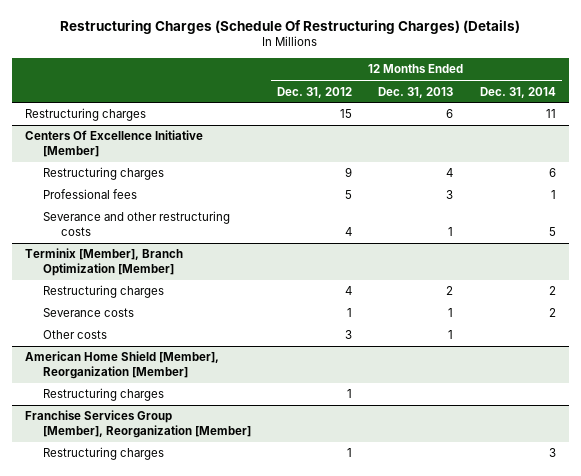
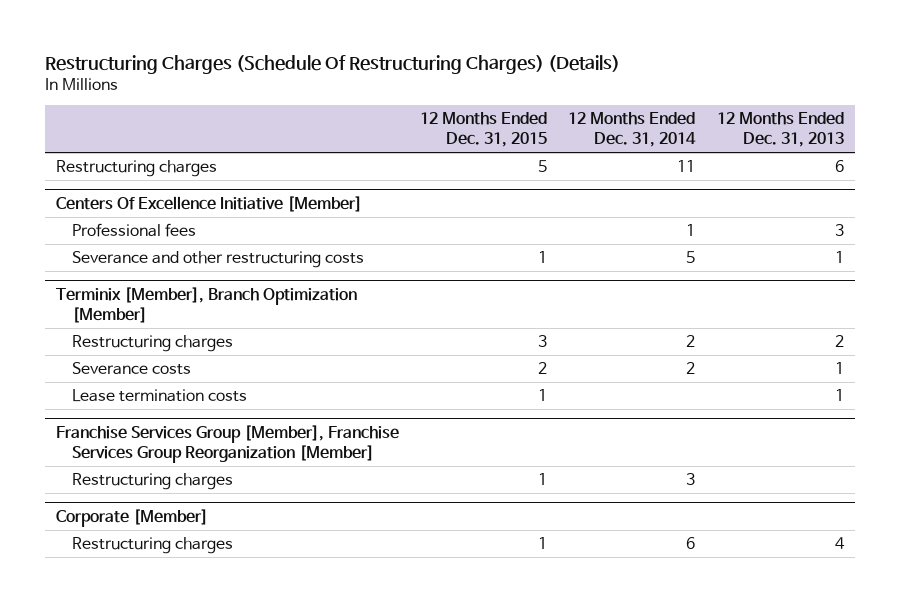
[277,86,353,98] Dec. 31, 2012 -> none
none -> [419,112,547,147] 12 Months Ended Dec. 31, 2015
[43,167,165,181] Restructuring charges -> none
[43,330,108,340] Other costs -> none
[25,351,220,379] American Home Shield [Member], Reorganization [Member] -> none
[43,388,165,402] Restructuring charges -> none
none -> [71,389,247,403] Lease termination costs
[25,410,252,438] Franchise Services Group [Member], Reorganization [Member] -> [55,425,399,463] Franchise Services Group [Member], Franchise Services Group Reorganization [Member]
none -> [55,509,208,528] Corporate [Member]
none -> [71,537,233,555] Restructuring charges

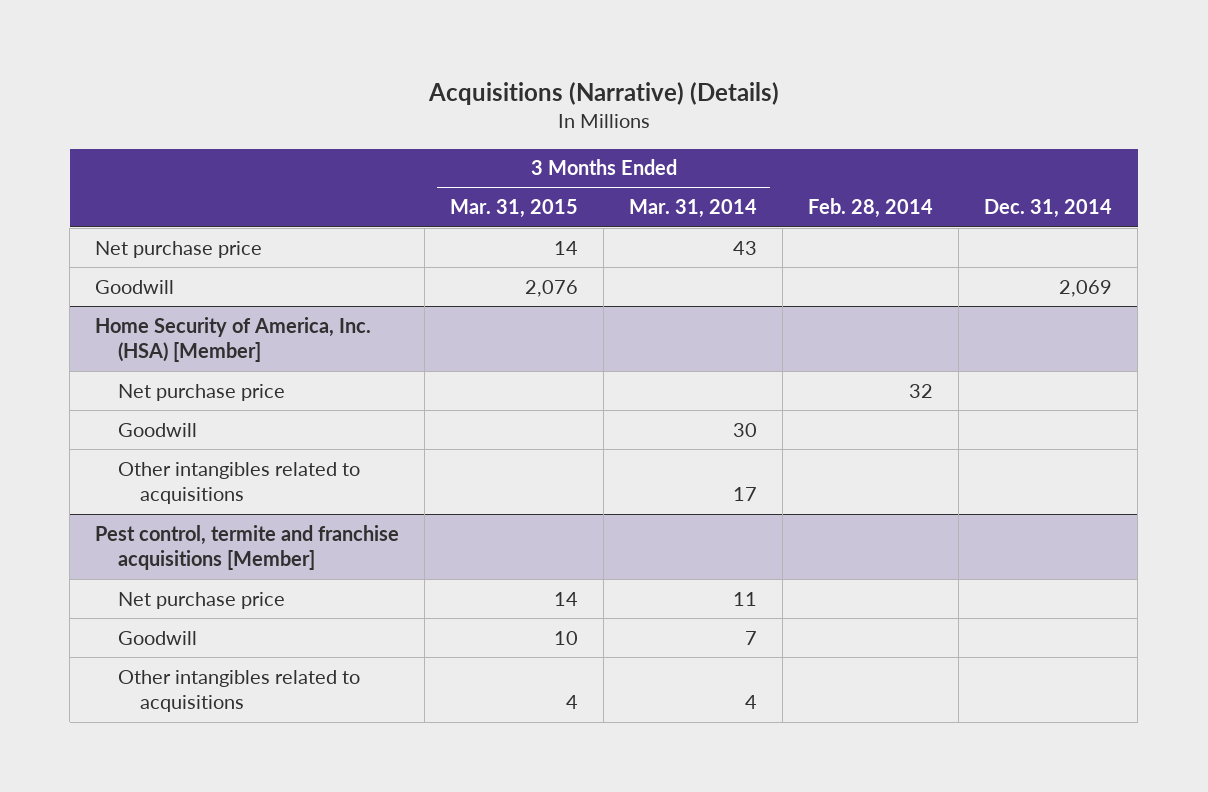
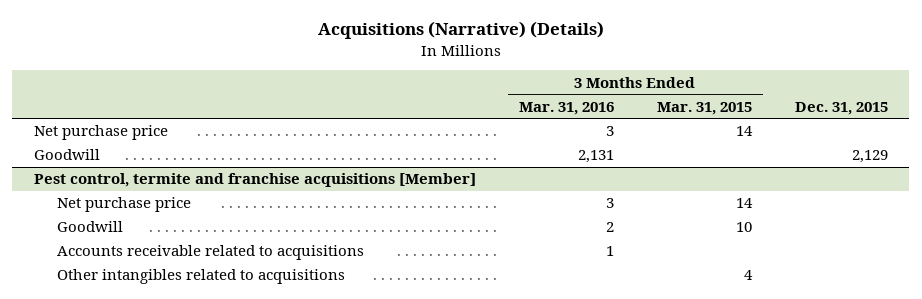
[629,199,758,219] Mar. 31, 2014 -> none
[808,198,934,219] Feb. 28, 2014 -> none
[984,199,1113,219] Dec. 31, 2014 -> none
none -> [518,101,614,115] Mar. 31, 2016
none -> [794,101,888,115] Dec. 31, 2015
[95,279,175,294] Goodwill -> none
[95,316,372,363] Home Security of America, Inc. (HSA) [Member] -> none
[117,383,285,401] Net purchase price -> none
[117,461,360,505] Other intangibles related to acquisitions -> none
none -> [57,245,365,261] Accounts receivable related to acquisitions

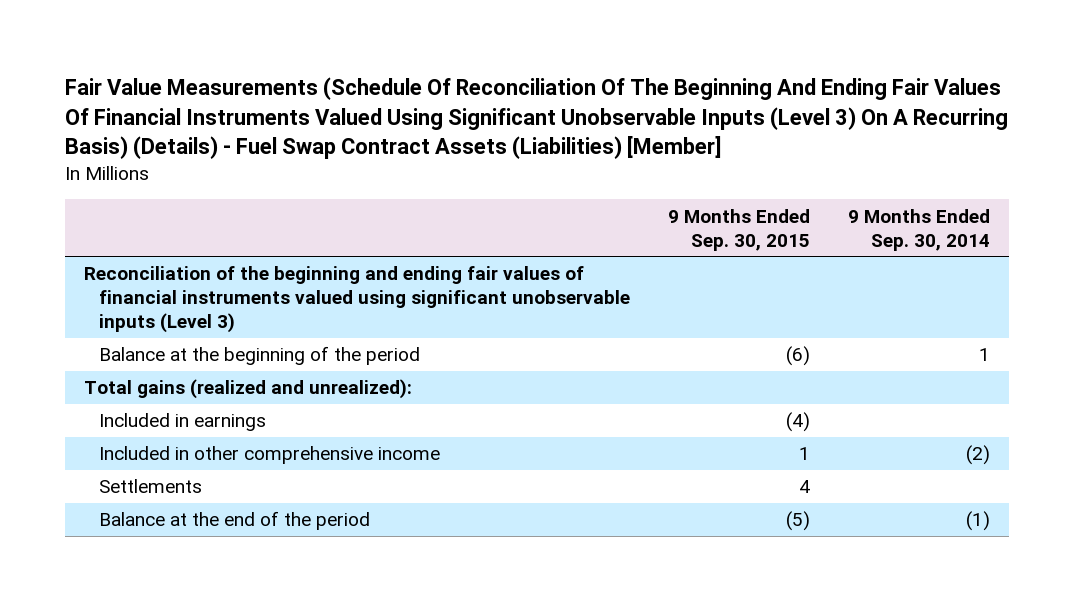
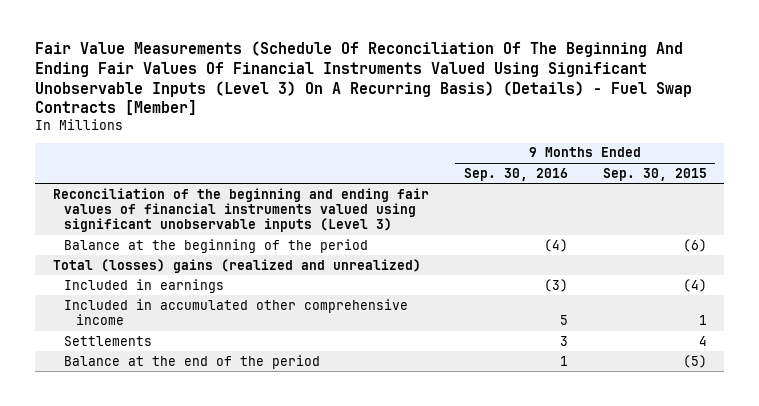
[64,76,1008,160] Fair Value Measurements (Schedule Of Reconciliation Of The Beginning And Ending Fair Values Of Financial Instruments Valued Using Significant Unobservable Inputs (Level 3) On A Recurring Basis) (Details) - Fuel Swap Contract Assets (Liabilities) [Member] -> [34,41,692,116] Fair Value Measurements (Schedule Of Reconciliation Of The Beginning And Ending Fair Values Of Financial Instruments Valued Using Significant Unobservable Inputs (Level 3) On A Recurring Basis) (Details) - Fuel Swap Contracts [Member]
[847,208,990,251] 9 Months Ended Sep. 30, 2014 -> none
none -> [463,167,568,181] Sep. 30, 2016
[83,379,412,400] Total gains (realized and unrealized): -> [52,258,421,273] Total (losses) gains (realized and unrealized)
[99,446,441,465] Included in other comprehensive income -> [64,298,409,326] Included in accumulated other comprehensive income

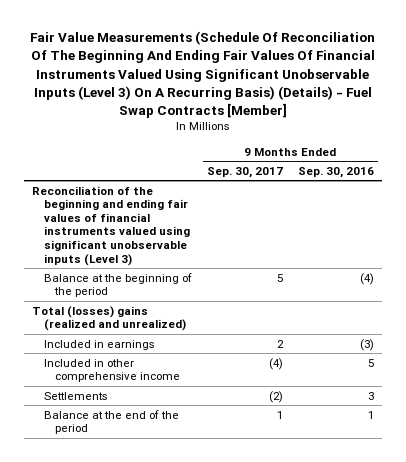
[602,167,707,181] Sep. 30, 2015 -> none
none -> [206,166,283,178] Sep. 30, 2017
[64,298,409,326] Included in accumulated other comprehensive income -> [43,358,181,383] Included in other comprehensive income

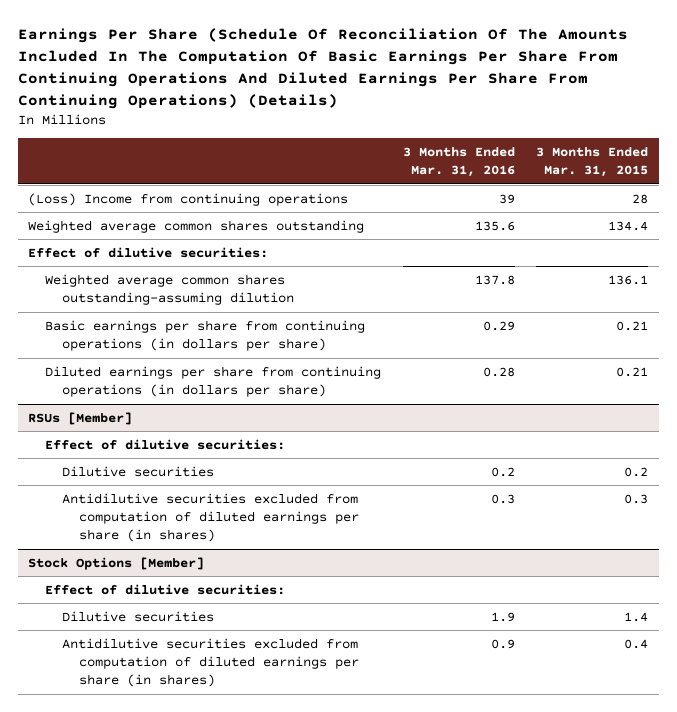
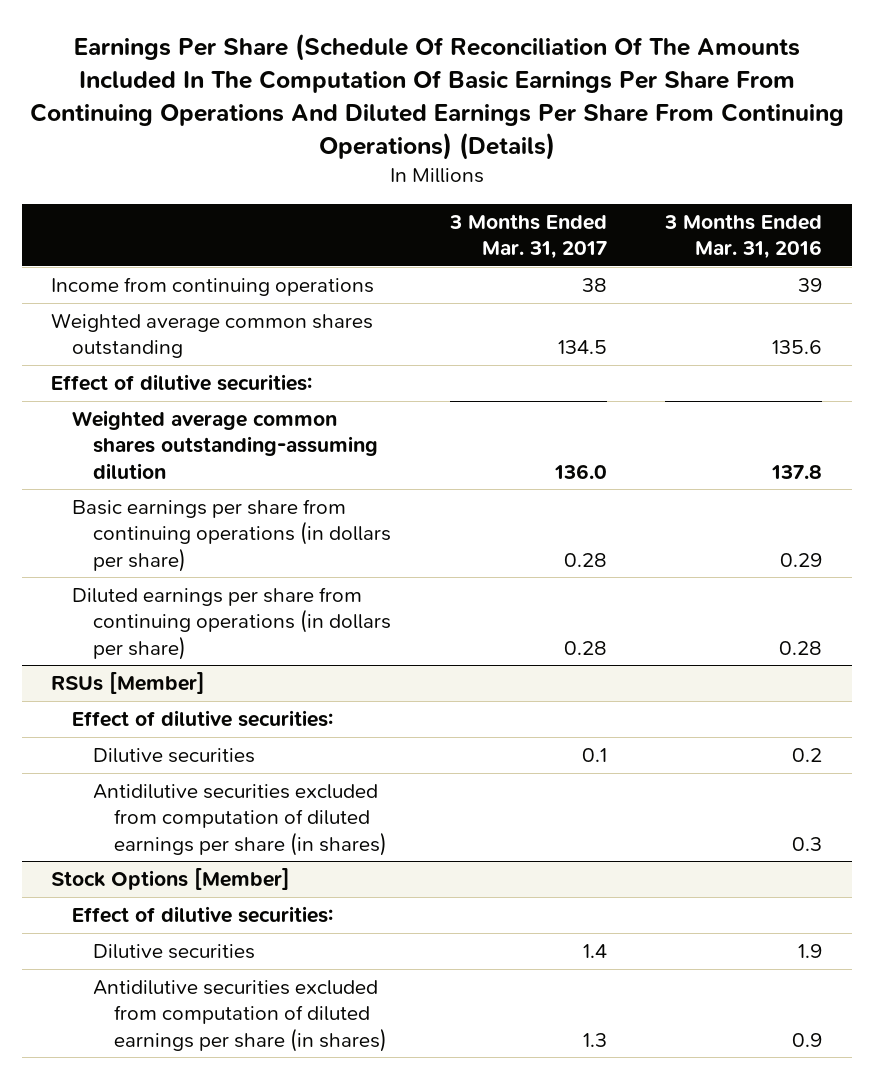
[536,146,649,178] 3 Months Ended Mar. 31, 2015 -> none
none -> [448,213,607,260] 3 Months Ended Mar. 31, 2017
[28,192,349,206] (Loss) Income from continuing operations -> [51,276,375,296] Income from continuing operations

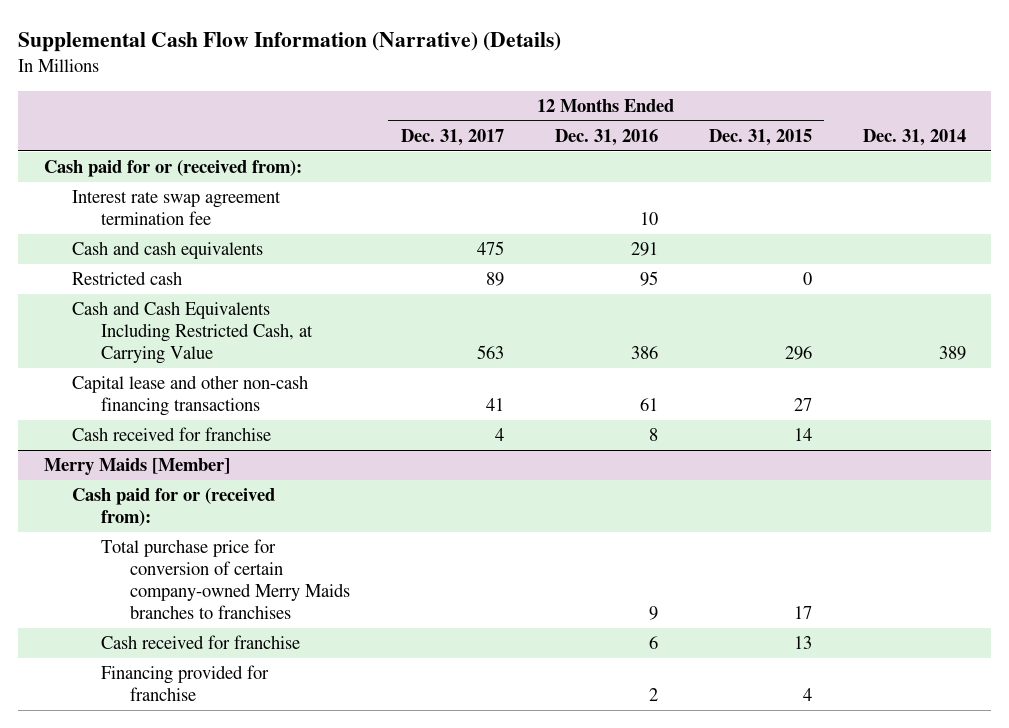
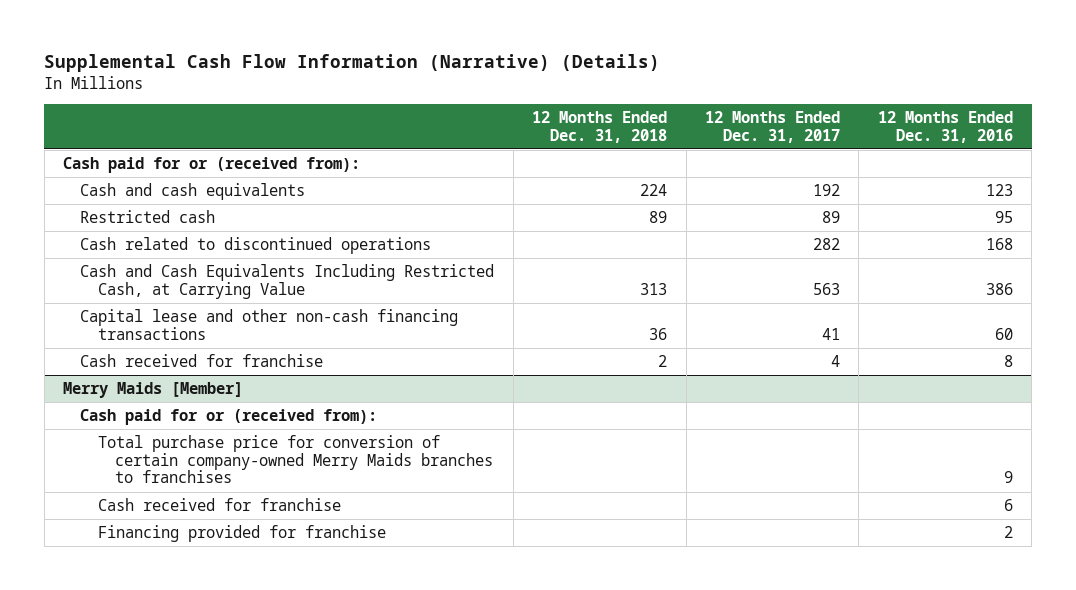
[708,128,812,146] Dec. 31, 2015 -> none
[862,128,966,146] Dec. 31, 2014 -> none
none -> [532,111,668,143] 12 Months Ended Dec. 31, 2018
[72,190,282,226] Interest rate swap agreement termination fee -> none
[476,241,504,256] 475 -> [812,184,840,197] 192
[630,242,658,257] 291 -> [985,184,1013,197] 123
none -> [80,237,432,255] Cash related to discontinued operations
[639,398,658,412] 61 -> [994,327,1013,340] 60

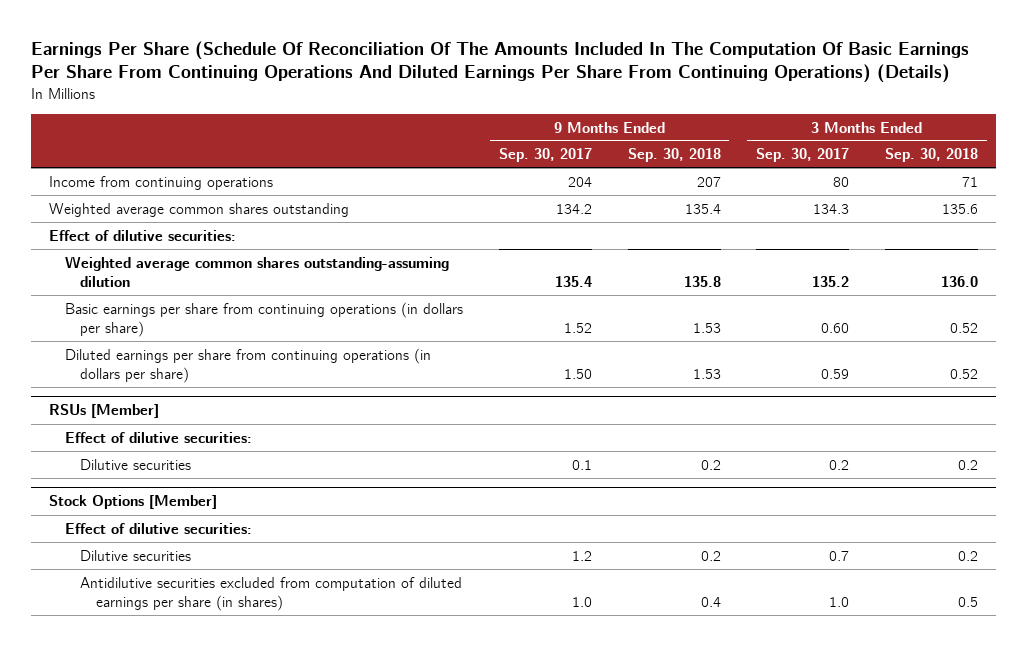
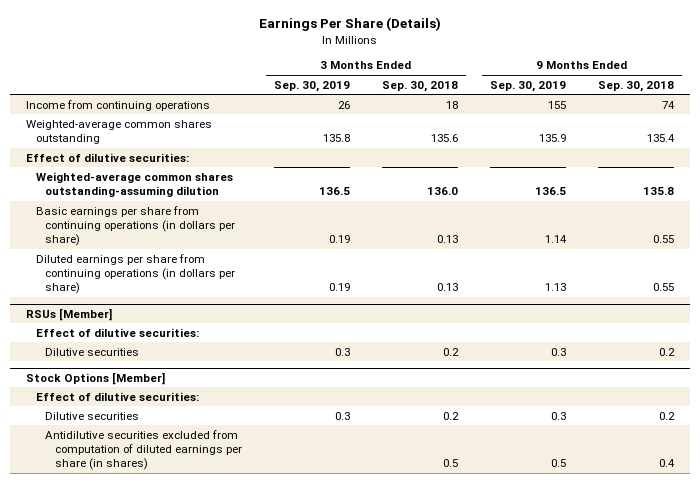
[31,40,970,84] Earnings Per Share (Schedule Of Reconciliation Of The Amounts Included In The Computation Of Basic Earnings Per Share From Continuing Operations And Diluted Earnings Per Share From Continuing Operations) (Details) -> [258,17,441,32] Earnings Per Share (Details)
[498,148,592,163] Sep. 30, 2017 -> none
[756,148,850,163] Sep. 30, 2017 -> none
none -> [273,80,350,92] Sep. 30, 2019
none -> [489,80,566,92] Sep. 30, 2019
[696,176,721,187] 207 -> [661,100,675,109] 74
[962,176,979,187] 71 -> [445,100,458,109] 18
[49,202,350,217] Weighted average common shares outstanding -> [26,119,213,145] Weighted-average common shares outstanding
[64,255,449,288] Weighted average common shares outstanding-assuming dilution -> [35,171,233,198] Weighted-average common shares outstanding-assuming dilution
[692,323,721,334] 1.53 -> [652,235,674,244] 0.55
[950,323,979,334] 0.52 -> [436,235,458,244] 0.13
[692,369,721,380] 1.53 -> [652,283,674,292] 0.55
[950,369,979,380] 0.52 -> [436,283,458,292] 0.13

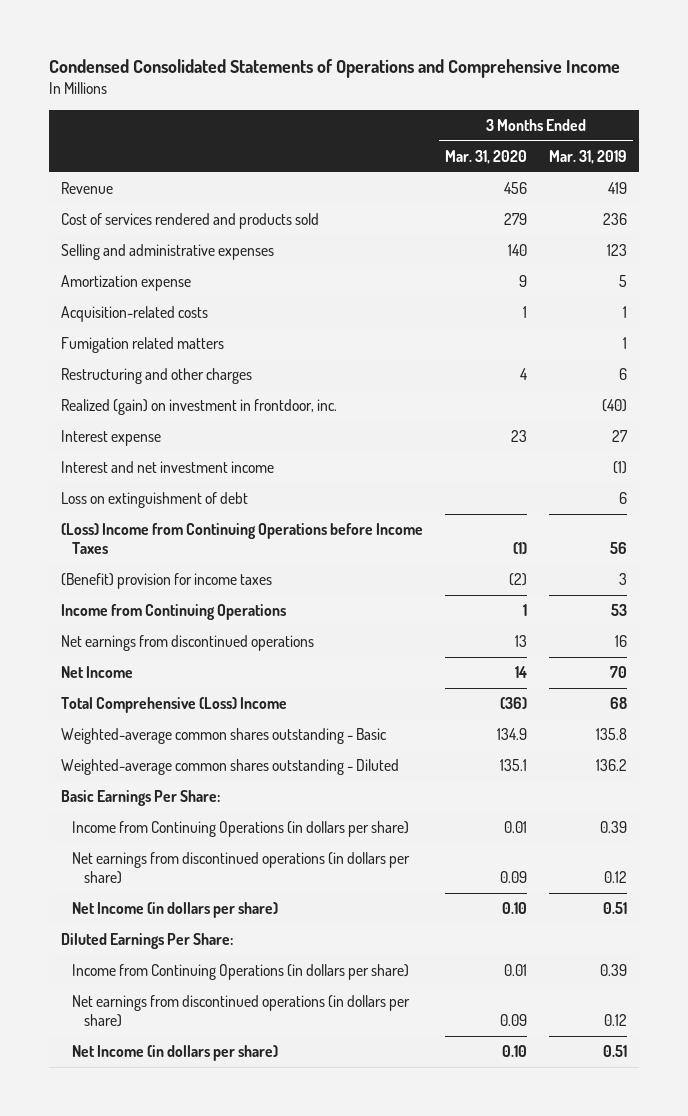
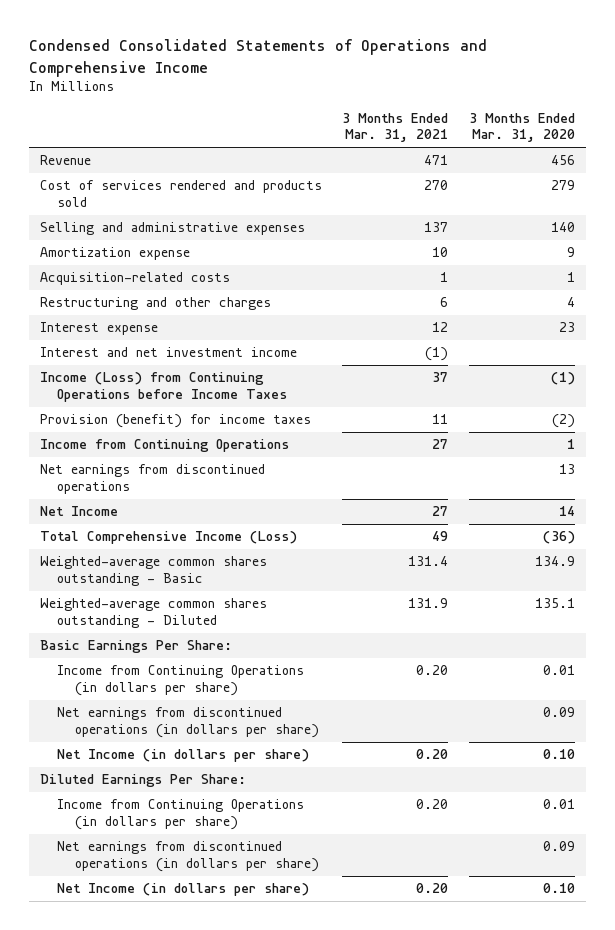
[549,150,628,165] Mar. 31, 2019 -> none
none -> [342,112,449,143] 3 Months Ended Mar. 31, 2021
[60,337,224,354] Fumigation related matters -> none
[60,399,337,416] Realized (gain) on investment in frontdoor, inc. -> none
[60,492,248,509] Loss on extinguishment of debt -> none
[60,523,423,555] (Loss) Income from Continuing Operations before Income Taxes -> [39,372,288,402] Income (Loss) from Continuing Operations before Income Taxes
[60,573,272,590] (Benefit) provision for income taxes -> [39,414,311,429] Provision (benefit) for income taxes
[60,697,287,714] Total Comprehensive (Loss) Income -> [39,531,297,545] Total Comprehensive Income (Loss)

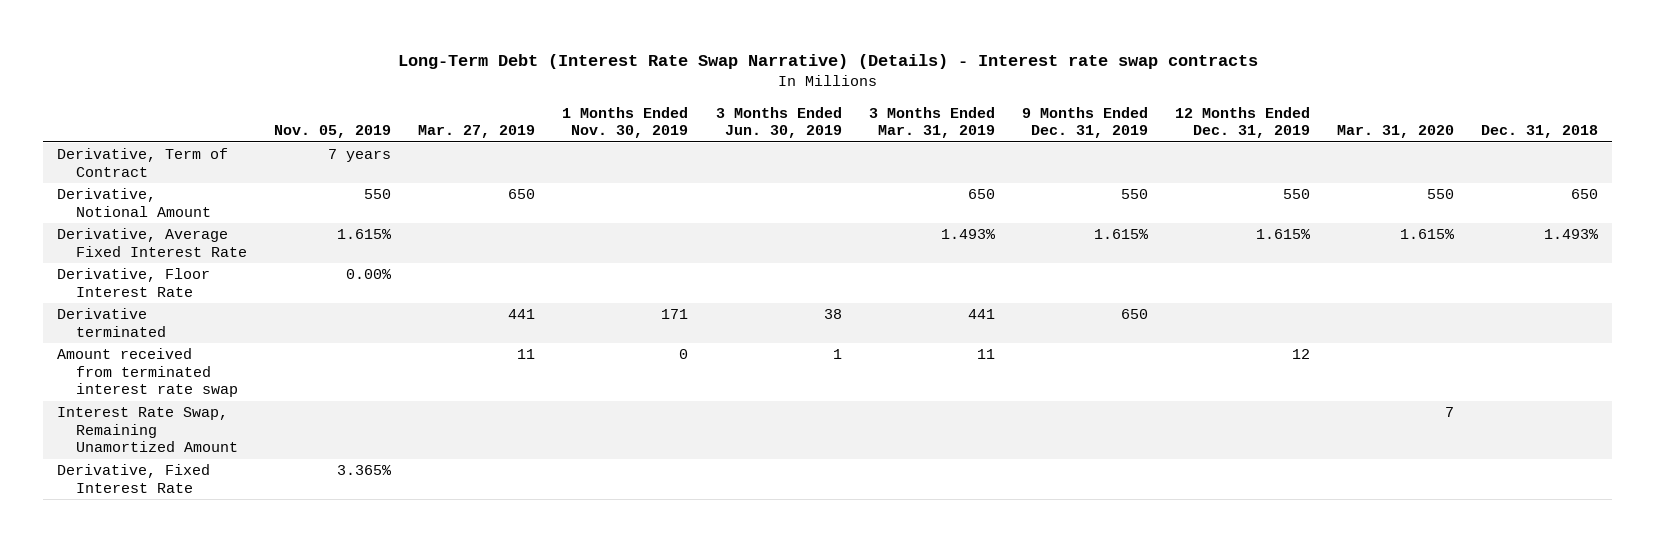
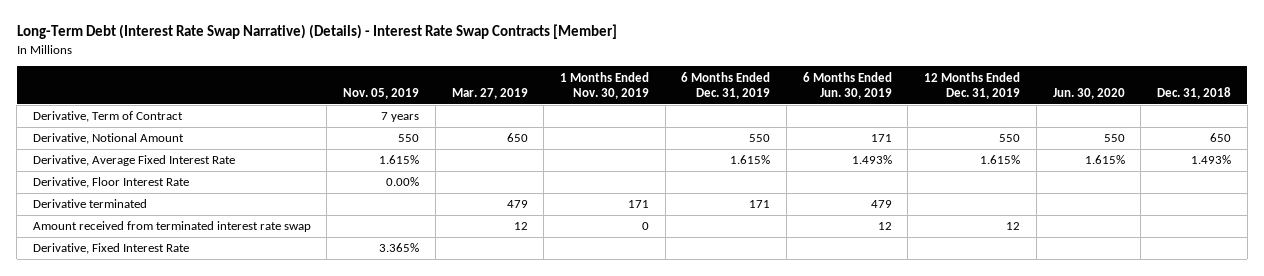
[397,54,1258,70] Long-Term Debt (Interest Rate Swap Narrative) (Details) - Interest rate swap contracts -> [16,24,617,40] Long-Term Debt (Interest Rate Swap Narrative) (Details) - Interest Rate Swap Contracts [Member]
[715,106,842,138] 3 Months Ended Jun. 30, 2019 -> none
[868,106,995,138] 3 Months Ended Mar. 31, 2019 -> none
[1021,106,1148,138] 9 Months Ended Dec. 31, 2019 -> none
[1337,124,1455,138] Mar. 31, 2020 -> none
none -> [681,71,771,99] 6 Months Ended Dec. 31, 2019
none -> [802,71,892,99] 6 Months Ended Jun. 30, 2019
none -> [1052,87,1125,99] Jun. 30, 2020
[56,407,238,453] Interest Rate Swap, Remaining Unamortized Amount -> none
[508,309,536,320] 441 -> [506,200,528,209] 479
[517,349,536,360] 11 -> [513,222,528,231] 12

